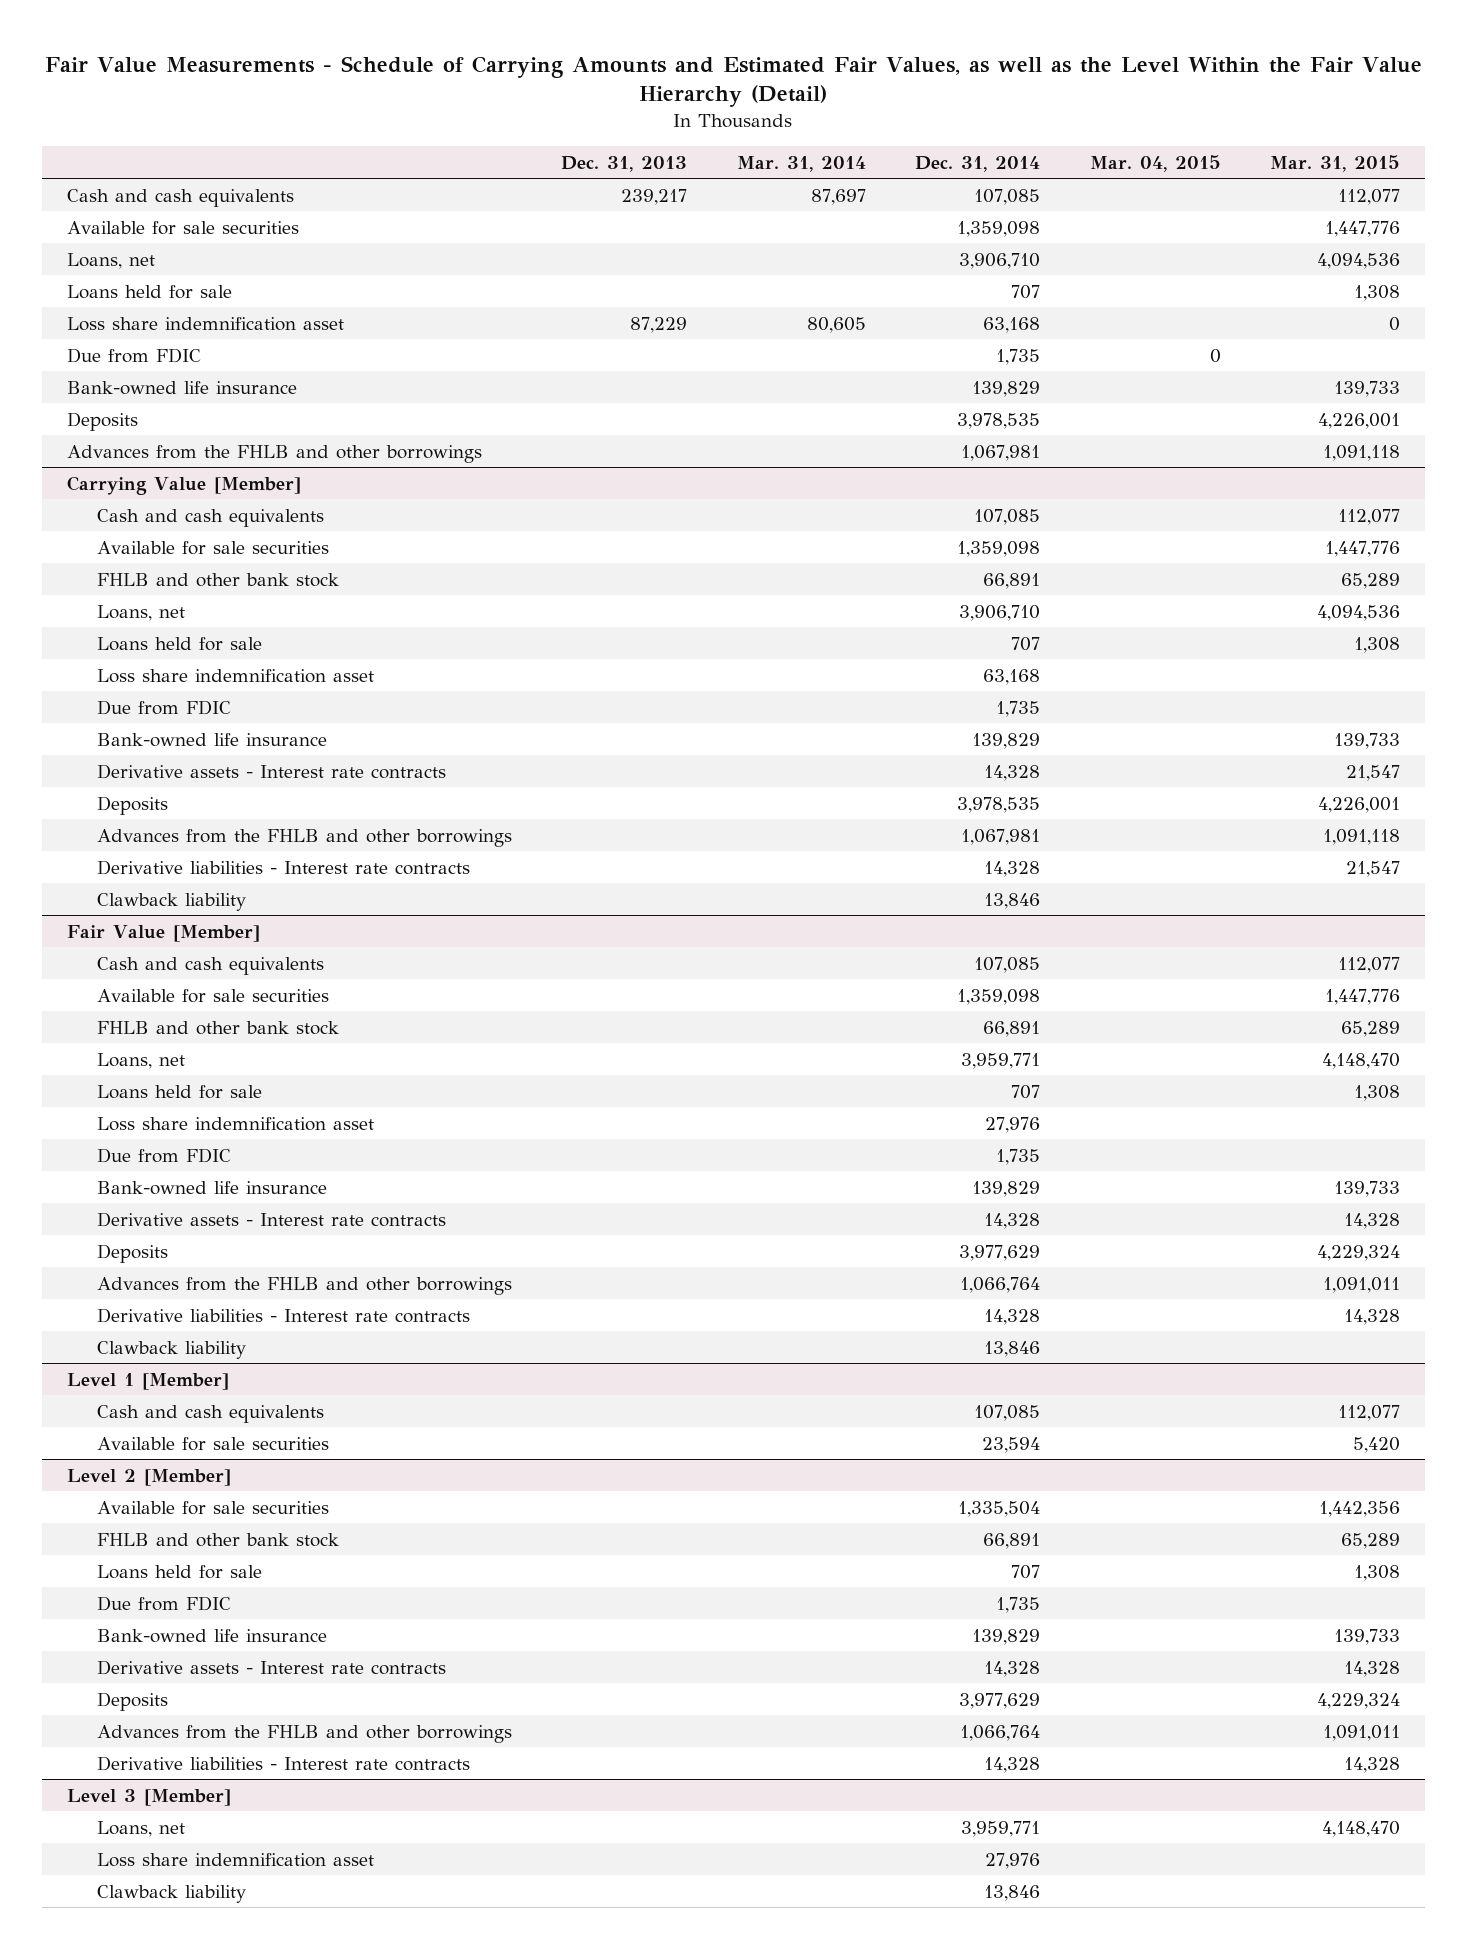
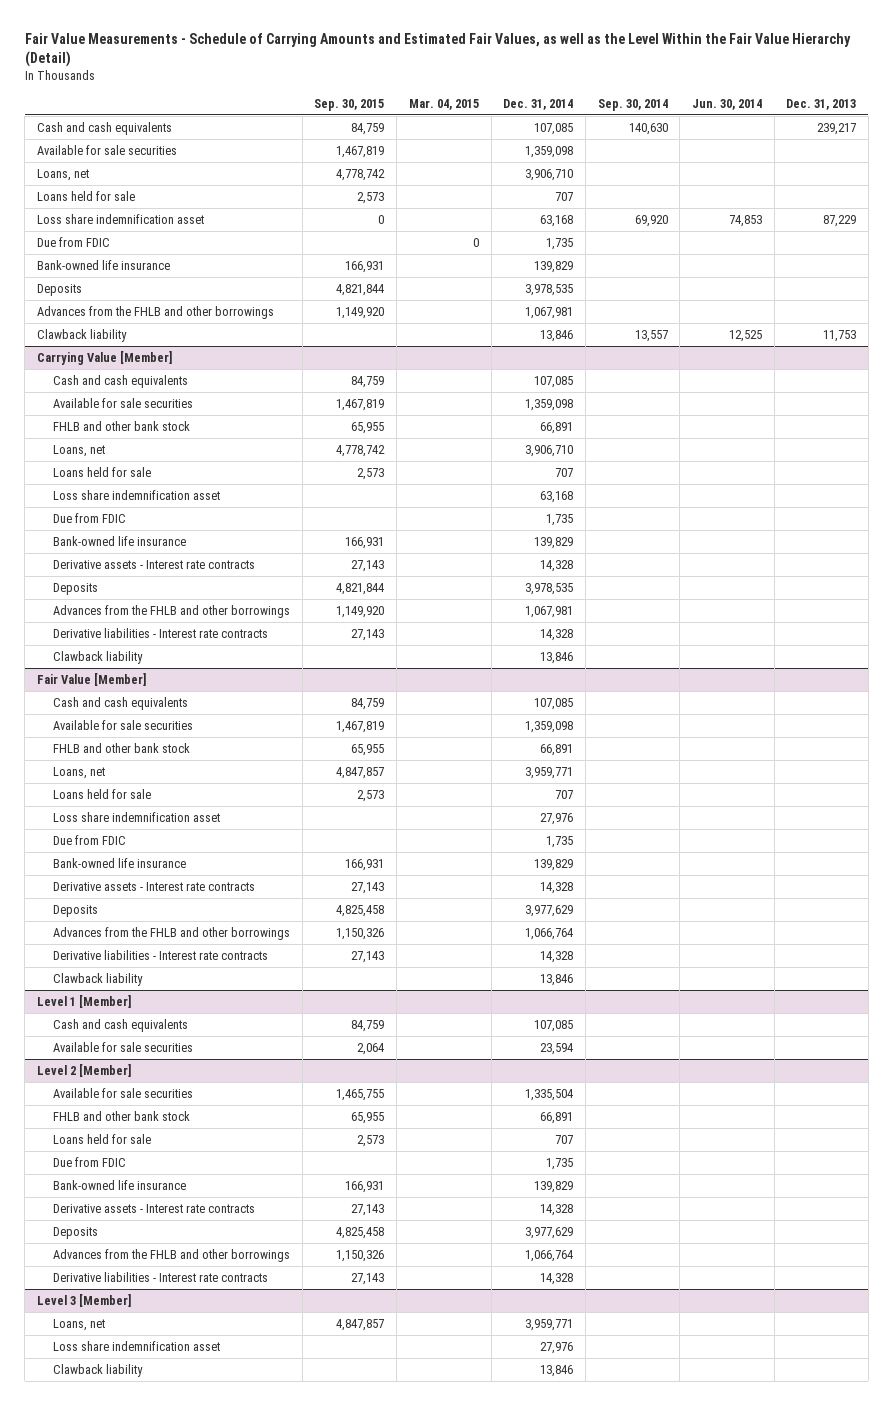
[736,155,866,172] Mar. 31, 2014 -> none
[1270,154,1401,172] Mar. 31, 2015 -> none
none -> [314,98,385,111] Sep. 30, 2015
none -> [597,98,668,111] Sep. 30, 2014
none -> [691,98,762,110] Jun. 30, 2014
none -> [36,328,127,342] Clawback liability

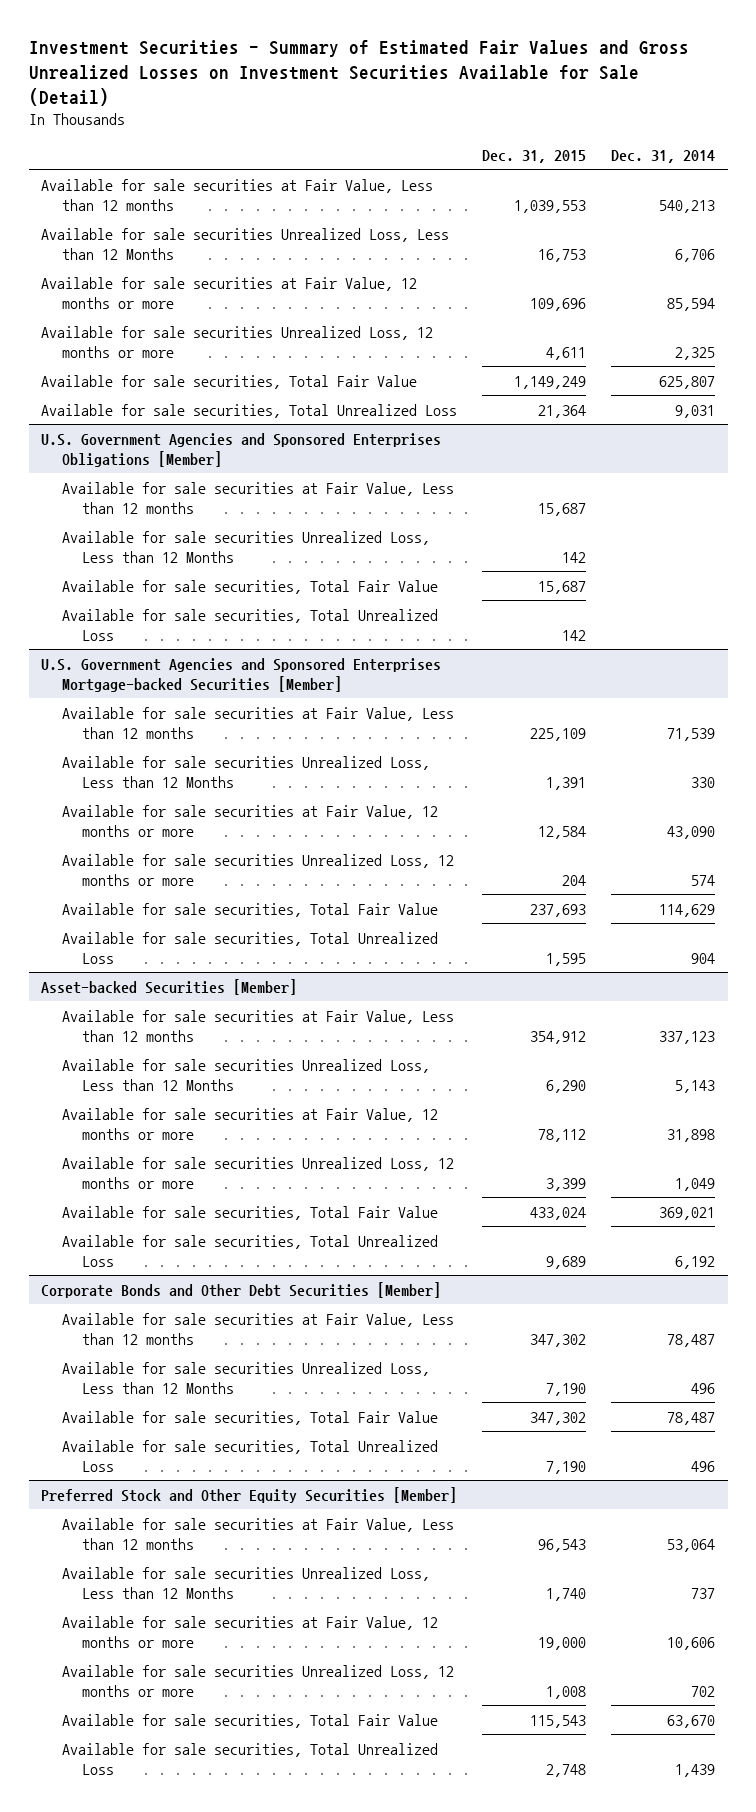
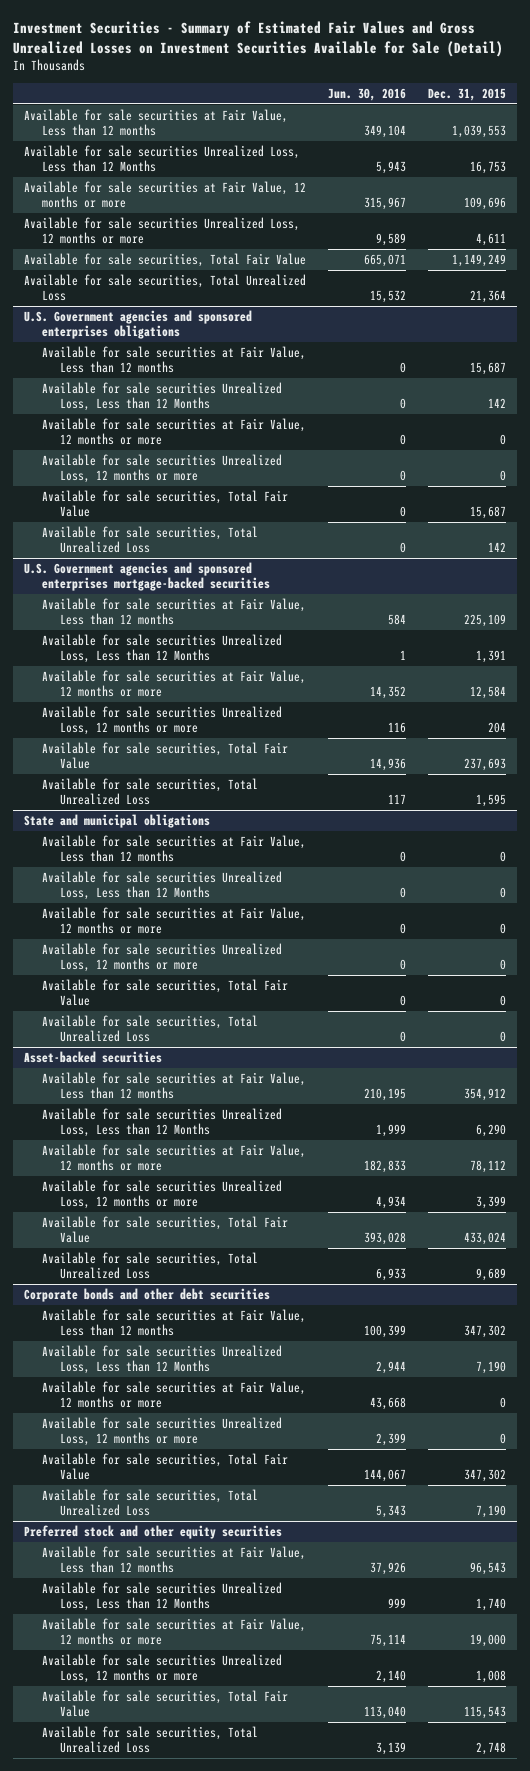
[611,149,716,163] Dec. 31, 2014 -> none
none -> [328,87,407,101] Jun. 30, 2016
[41,432,442,467] U.S. Government Agencies and Sponsored Enterprises Obligations [Member] -> [23,310,252,339] U.S. Government agencies and sponsored enterprises obligations
none -> [42,418,307,445] Available for sale securities at Fair Value, 12 months or more
none -> [42,454,283,483] Available for sale securities Unrealized Loss, 12 months or more
[41,657,442,692] U.S. Government Agencies and Sponsored Enterprises Mortgage-backed Securities [Member] -> [23,562,271,591] U.S. Government agencies and sponsored enterprises mortgage-backed securities
none -> [23,814,210,829] State and municipal obligations
none -> [42,835,307,862] Available for sale securities at Fair Value, Less than 12 months
none -> [42,871,283,900] Available for sale securities Unrealized Loss, Less than 12 Months
none -> [42,907,307,934] Available for sale securities at Fair Value, 12 months or more
none -> [42,943,283,972] Available for sale securities Unrealized Loss, 12 months or more
none -> [42,979,289,1006] Available for sale securities, Total Fair Value
none -> [42,1015,259,1042] Available for sale securities, Total Unrealized Loss
[41,978,298,995] Asset-backed Securities [Member] -> [23,1051,162,1064] Asset-backed securities
[41,1281,442,1298] Corporate Bonds and Other Debt Securities [Member] -> [23,1288,270,1303] Corporate bonds and other debt securities
none -> [42,1381,307,1408] Available for sale securities at Fair Value, 12 months or more
none -> [42,1417,283,1446] Available for sale securities Unrealized Loss, 12 months or more
[41,1486,458,1503] Preferred Stock and Other Equity Securities [Member] -> [23,1525,282,1540] Preferred stock and other equity securities

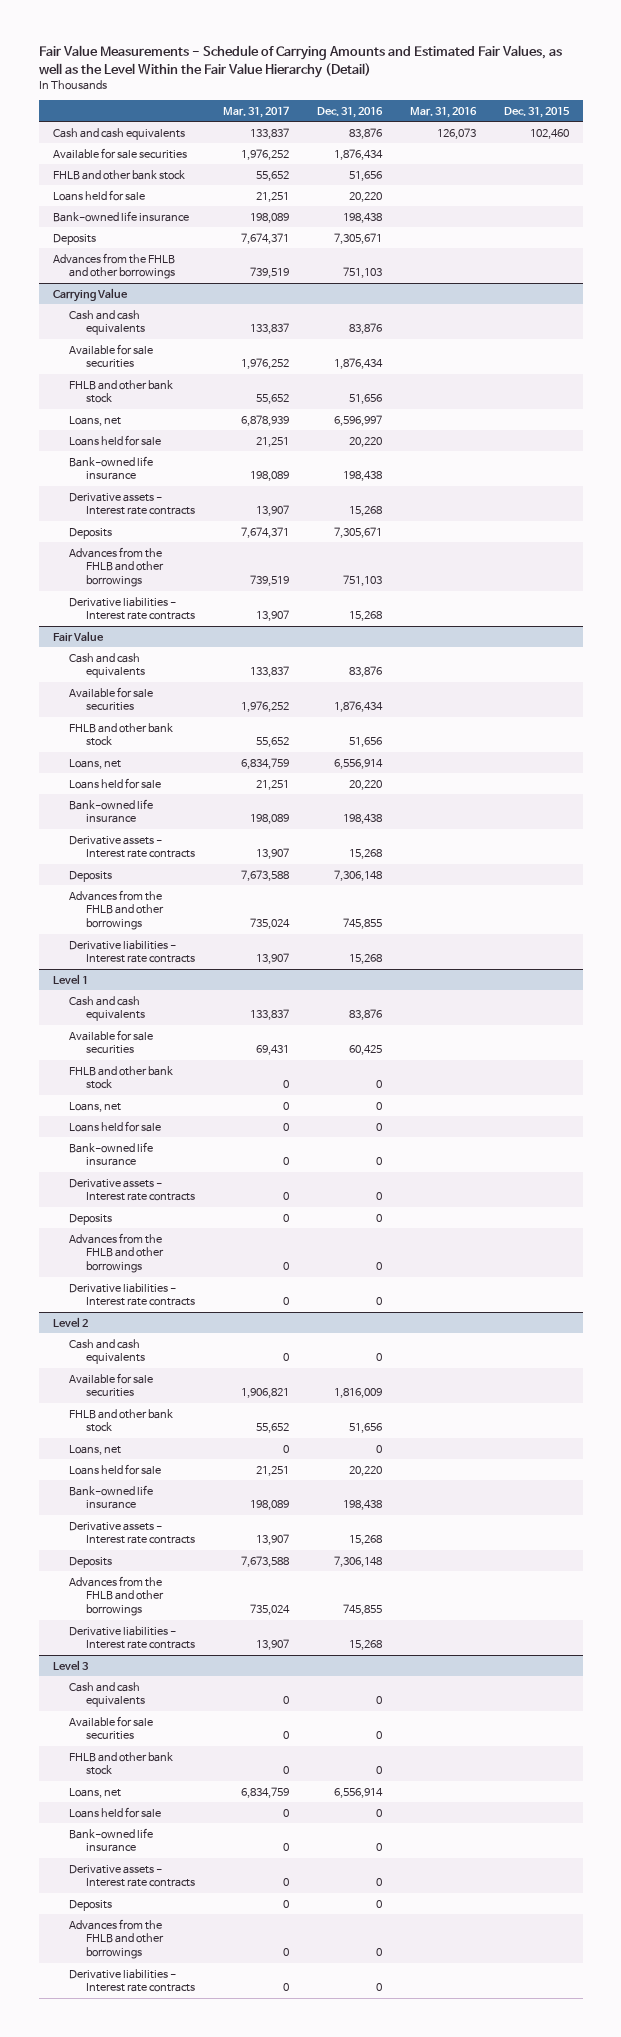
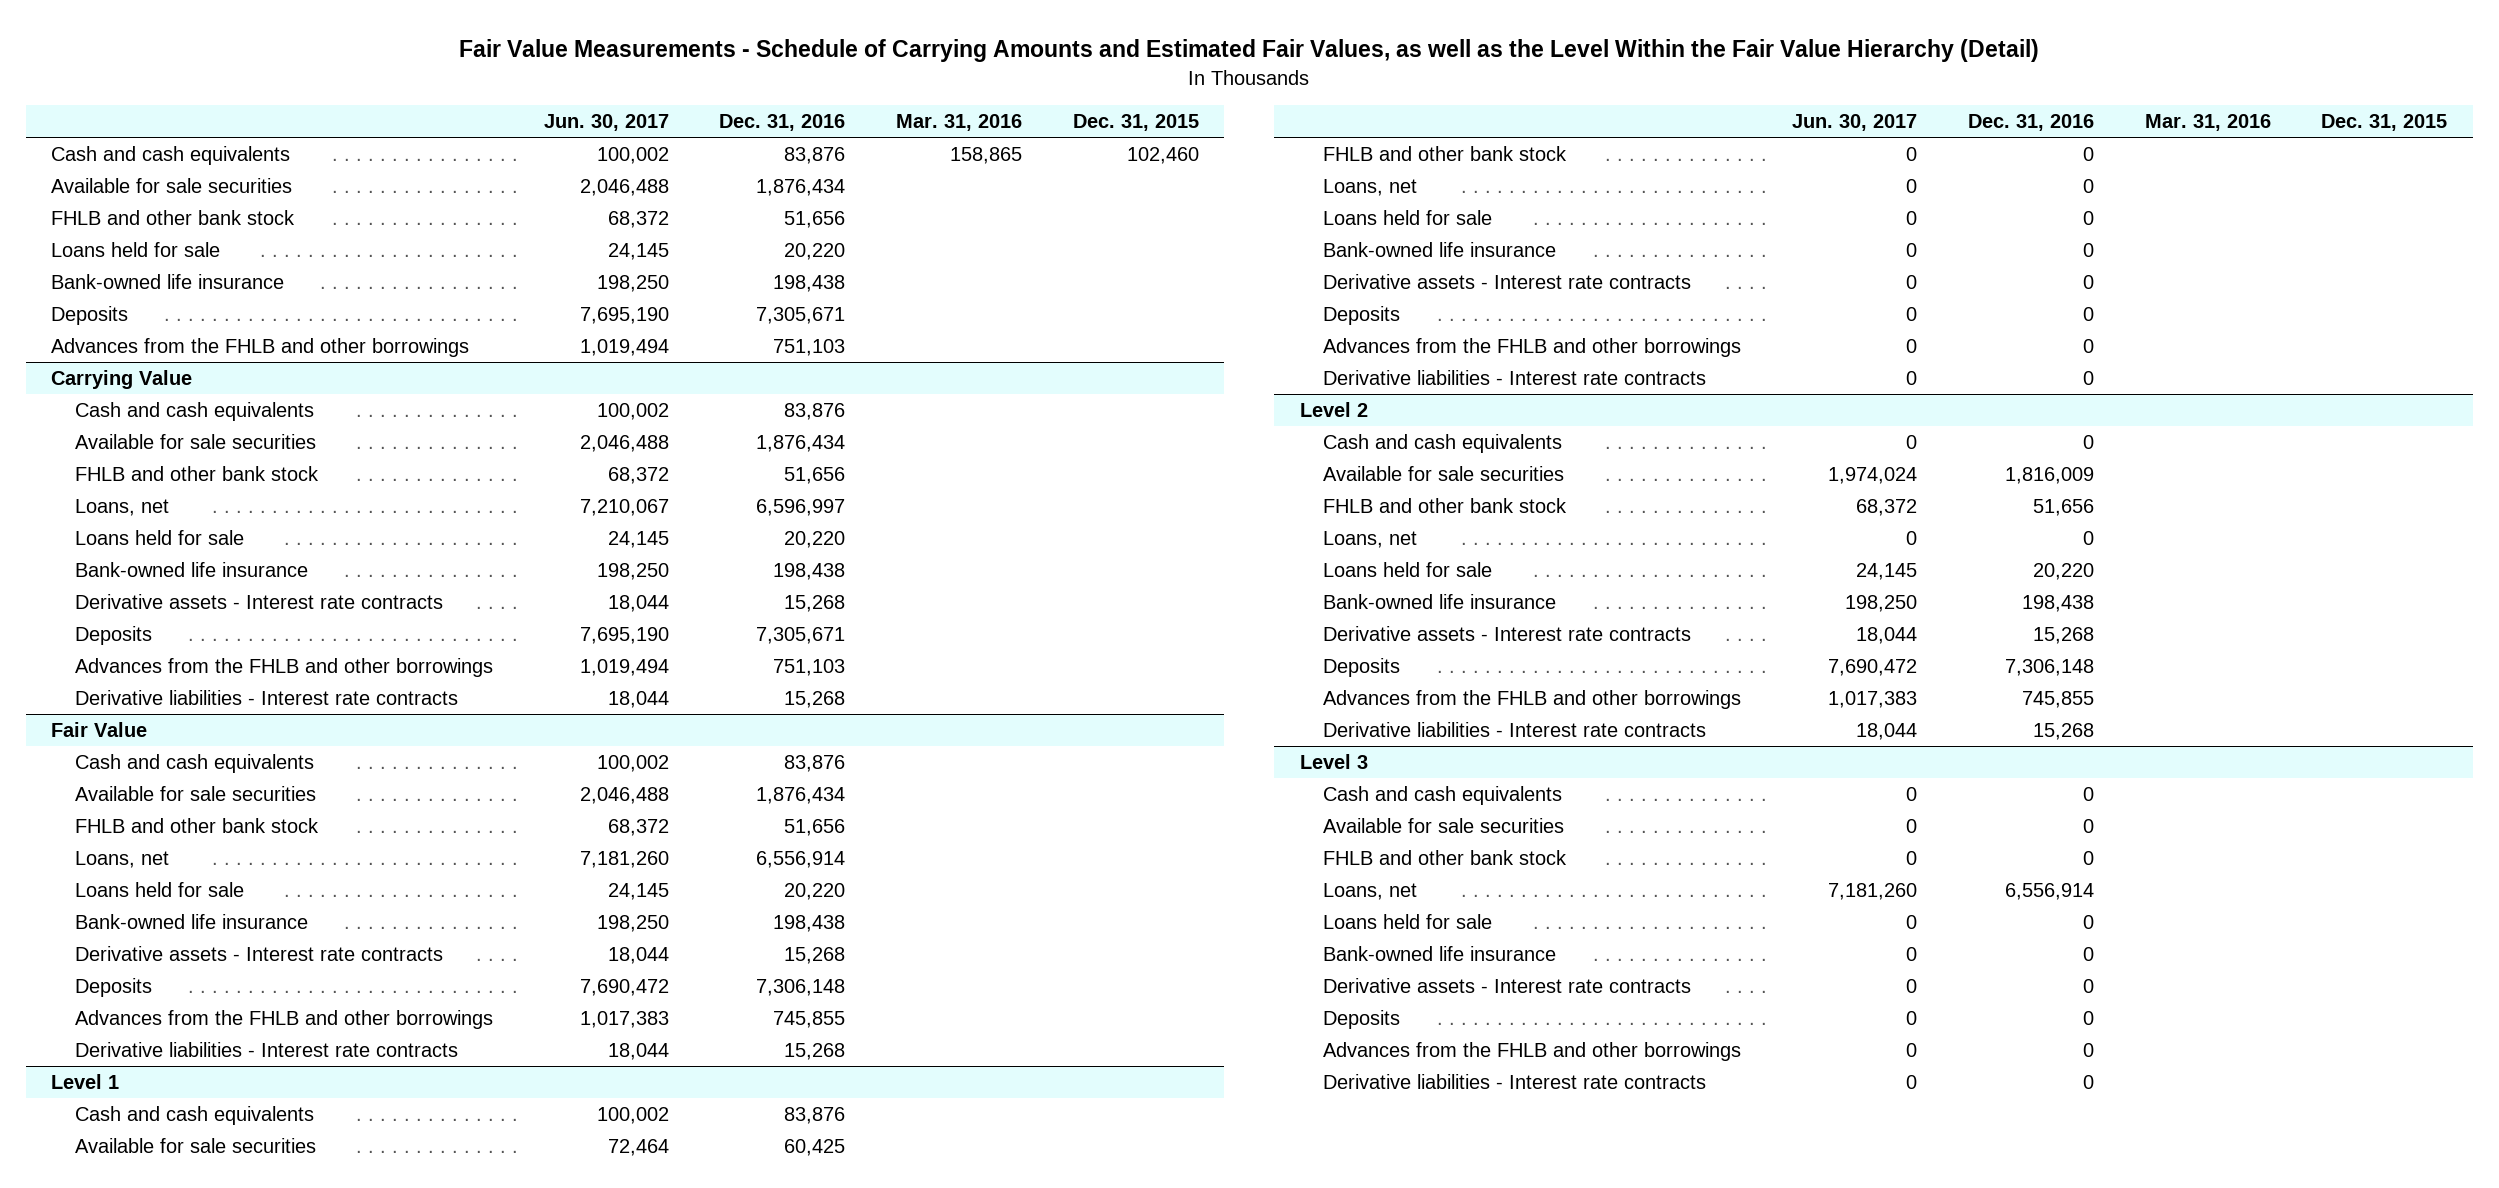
[223,105,290,118] Mar. 31, 2017 -> none
none -> [543,113,669,131] Jun. 30, 2017
[436,127,476,139] 126,073 -> [950,147,1023,165] 158,865

